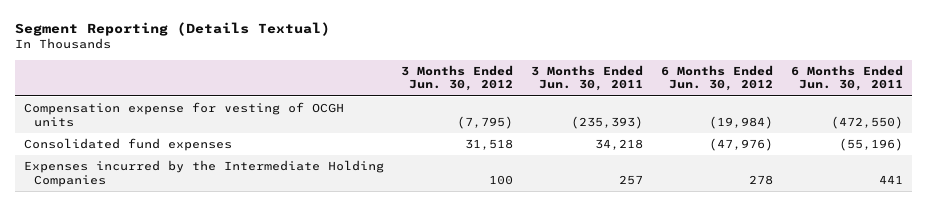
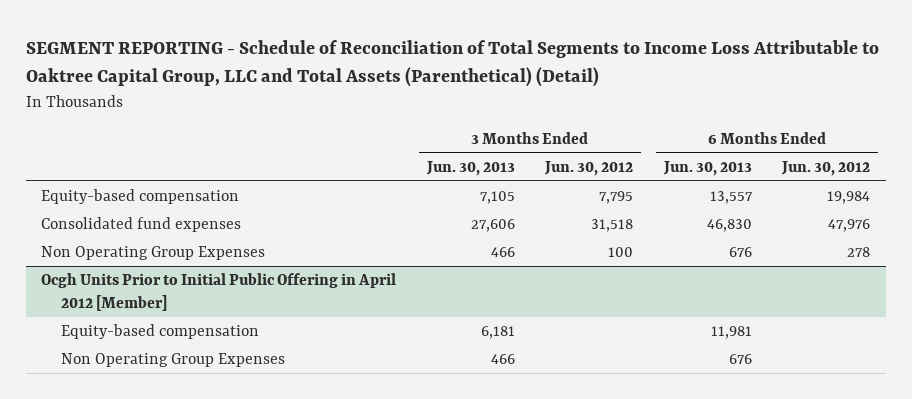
[14,21,330,36] Segment Reporting (Details Textual) -> [26,40,880,88] SEGMENT REPORTING - Schedule of Reconciliation of Total Segments to Income Loss Attributable to Oaktree Capital Group, LLC and Total Assets (Parenthetical) (Detail)
[531,64,644,92] 3 Months Ended Jun. 30, 2011 -> none
[790,64,903,92] 6 Months Ended Jun. 30, 2011 -> none
none -> [425,161,515,177] Jun. 30, 2013
none -> [662,161,752,177] Jun. 30, 2013
[23,102,344,127] Compensation expense for vesting of OCGH units -> none
none -> [41,189,240,205] Equity-based compensation
[708,138,773,152] (47,976) -> [828,219,871,233] 47,976
[23,160,384,187] Expenses incurred by the Intermediate Holding Companies -> [41,246,266,261] Non Operating Group Expenses
none -> [41,273,397,311] Ocgh Units Prior to Initial Public Offering in April 2012 [Member]
none -> [61,324,260,340] Equity-based compensation
none -> [61,353,286,368] Non Operating Group Expenses

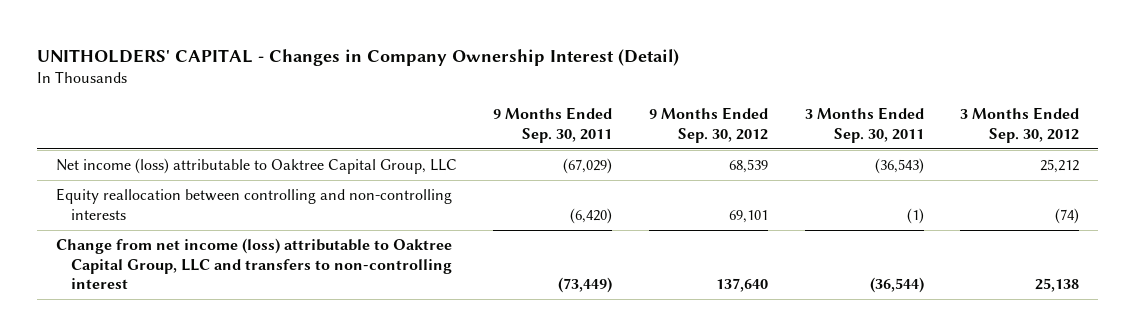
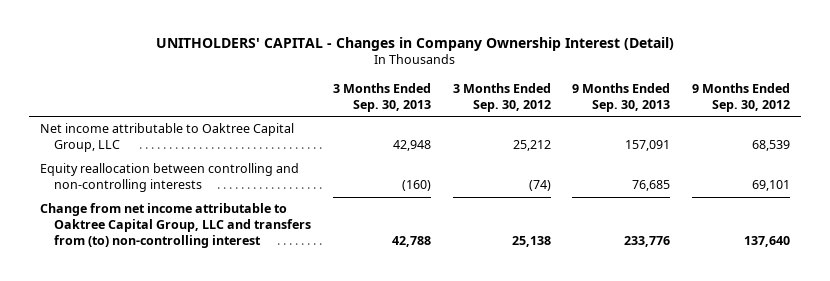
[493,107,613,143] 9 Months Ended Sep. 30, 2011 -> none
[804,107,924,143] 3 Months Ended Sep. 30, 2011 -> none
none -> [333,83,432,112] 3 Months Ended Sep. 30, 2013
none -> [572,83,671,112] 9 Months Ended Sep. 30, 2013
[55,158,457,175] Net income (loss) attributable to Oaktree Capital Group, LLC -> [39,123,294,153] Net income attributable to Oaktree Capital Group, LLC
[55,238,452,290] Change from net income (loss) attributable to Oaktree Capital Group, LLC and transfers to non-controlling interest -> [39,203,312,248] Change from net income attributable to Oaktree Capital Group, LLC and transfers from (to) non-controlling interest

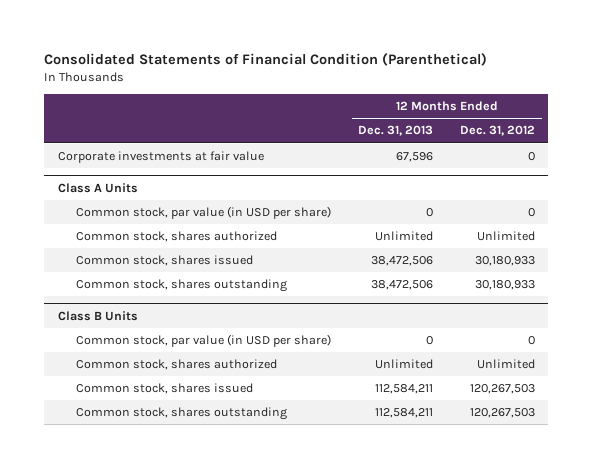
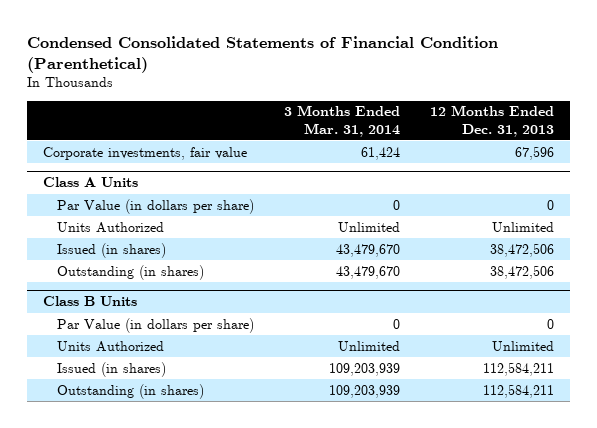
[44,53,488,67] Consolidated Statements of Financial Condition (Parenthetical) -> [27,36,499,74] Condensed Consolidated Statements of Financial Condition (Parenthetical)
[460,125,536,137] Dec. 31, 2012 -> none
none -> [284,105,401,137] 3 Months Ended Mar. 31, 2014
[57,151,264,164] Corporate investments at fair value -> [42,146,247,160] Corporate investments, fair value
[76,206,332,220] Common stock, par value (in USD per share) -> [57,198,255,214] Par Value (in dollars per share)
[76,231,278,243] Common stock, shares authorized -> [57,221,165,233] Units Authorized
[76,255,254,267] Common stock, shares issued -> [57,242,167,258] Issued (in shares)
[76,279,288,293] Common stock, shares outstanding -> [57,264,205,280] Outstanding (in shares)
[76,334,332,348] Common stock, par value (in USD per share) -> [57,317,255,333] Par Value (in dollars per share)
[76,359,278,371] Common stock, shares authorized -> [57,340,165,352] Units Authorized
[76,383,254,395] Common stock, shares issued -> [57,361,167,377] Issued (in shares)
[76,407,288,421] Common stock, shares outstanding -> [57,383,205,399] Outstanding (in shares)

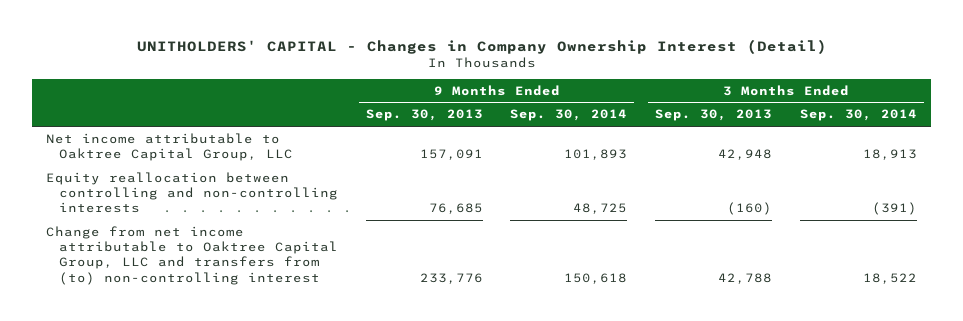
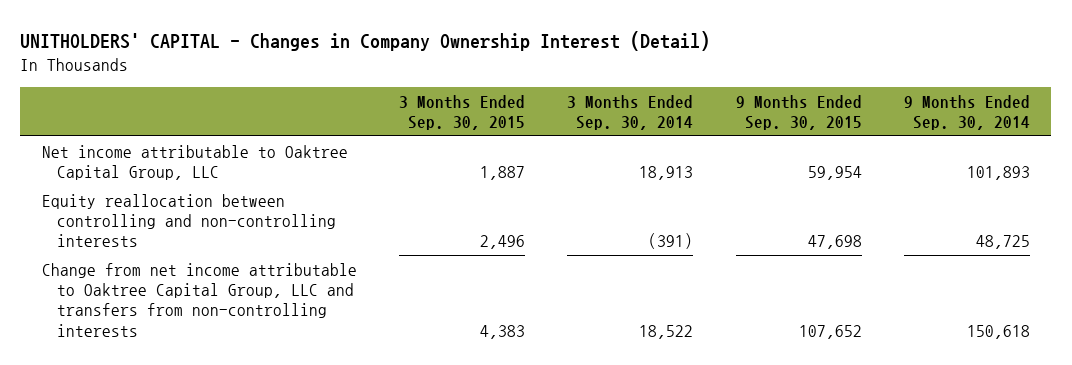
[365,109,483,122] Sep. 30, 2013 -> none
[655,109,773,122] Sep. 30, 2013 -> none
none -> [398,94,525,131] 3 Months Ended Sep. 30, 2015
none -> [735,94,862,131] 9 Months Ended Sep. 30, 2015
[46,225,339,285] Change from net income attributable to Oaktree Capital Group, LLC and transfers from (to) non-controlling interest -> [41,262,357,337] Change from net income attributable to Oaktree Capital Group, LLC and transfers from non-controlling interests

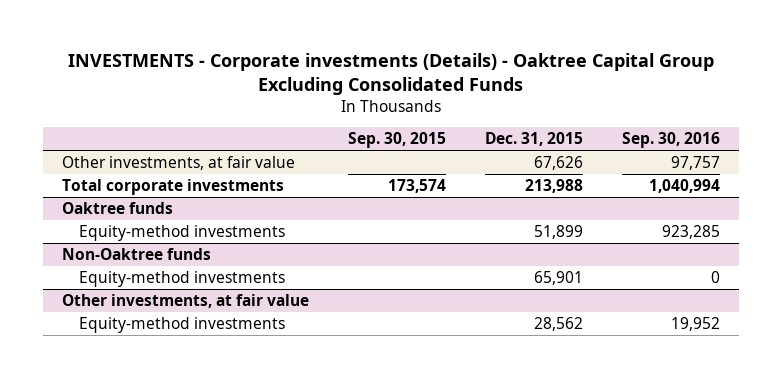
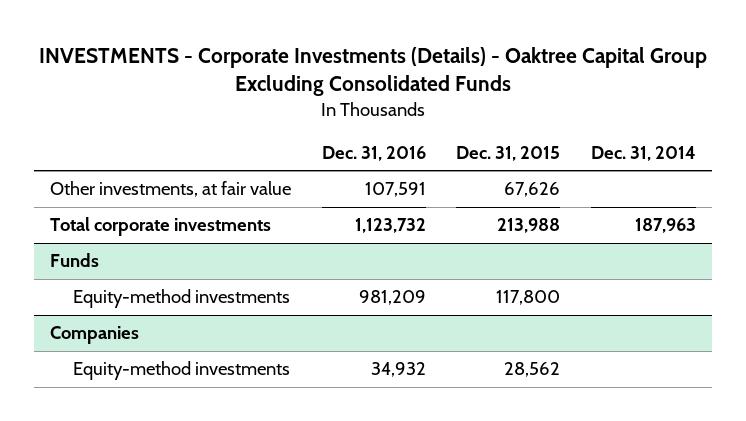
[68,52,715,95] INVESTMENTS - Corporate investments (Details) - Oaktree Capital Group Excluding Consolidated Funds -> [39,46,708,97] INVESTMENTS - Corporate Investments (Details) - Oaktree Capital Group Excluding Consolidated Funds
[348,132,447,149] Sep. 30, 2015 -> none
[621,132,720,149] Sep. 30, 2016 -> none
none -> [321,145,426,161] Dec. 31, 2016
none -> [591,145,697,161] Dec. 31, 2014
[78,271,285,288] Equity-method investments -> none
[62,294,310,309] Other investments, at fair value -> none
[62,202,174,215] Oaktree funds -> [49,253,99,268] Funds
[534,225,584,240] 51,899 -> [496,290,561,306] 117,800
[62,248,212,261] Non-Oaktree funds -> [49,326,139,345] Companies

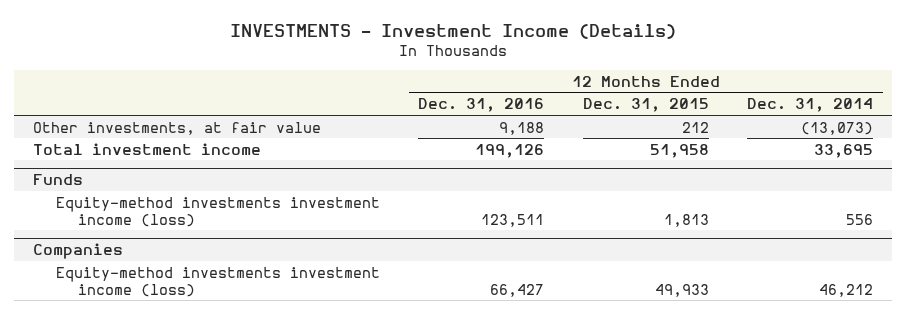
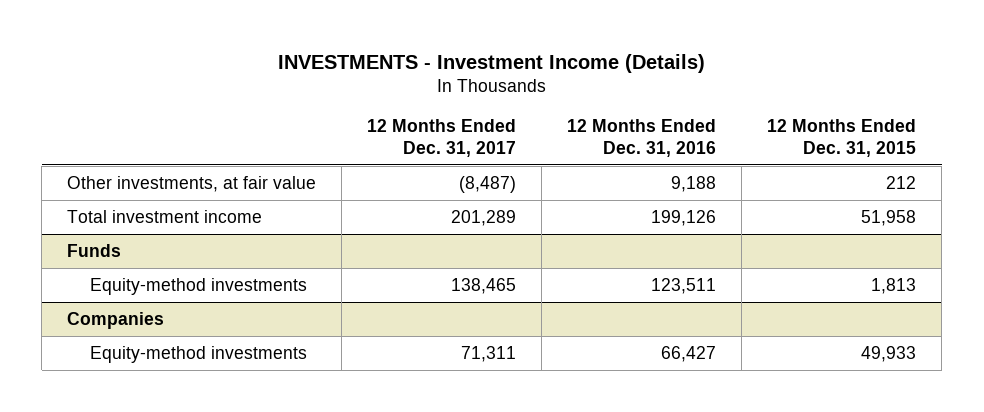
[747,98,874,113] Dec. 31, 2014 -> none
none -> [367,119,517,157] 12 Months Ended Dec. 31, 2017
[55,196,380,227] Equity-method investments investment income (loss) -> [89,277,307,295] Equity-method investments
[55,266,380,297] Equity-method investments investment income (loss) -> [89,345,307,363] Equity-method investments

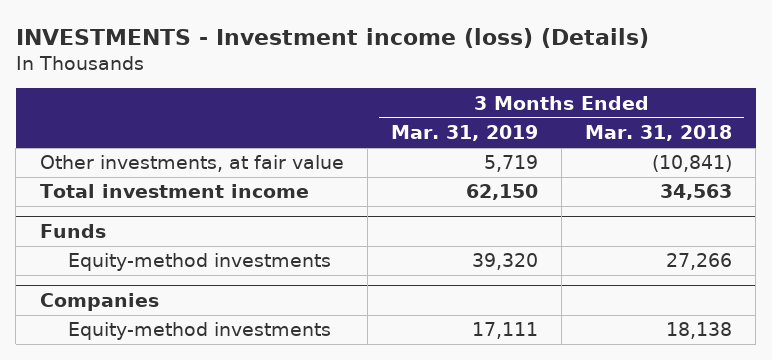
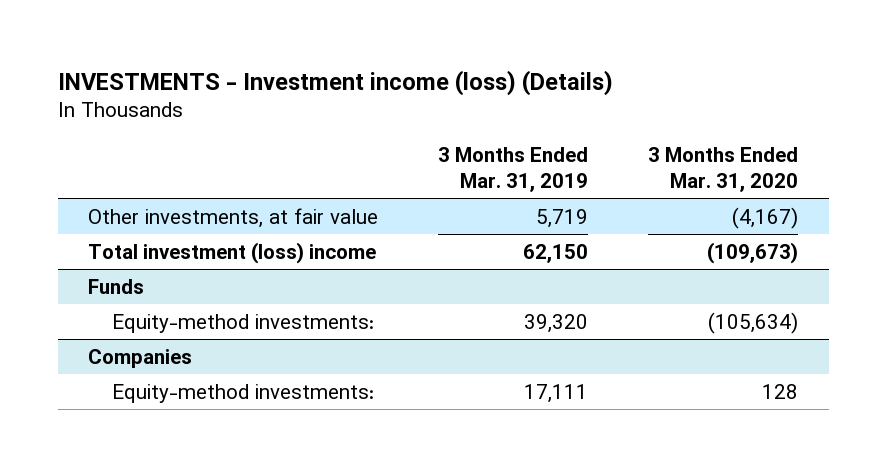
[585,125,733,142] Mar. 31, 2018 -> none
none -> [648,147,799,192] 3 Months Ended Mar. 31, 2020
[39,184,309,199] Total investment income -> [88,241,377,264] Total investment (loss) income
[67,253,331,272] Equity-method investments -> [111,313,374,333] Equity-method investments:
[67,322,331,341] Equity-method investments -> [111,383,374,403] Equity-method investments:

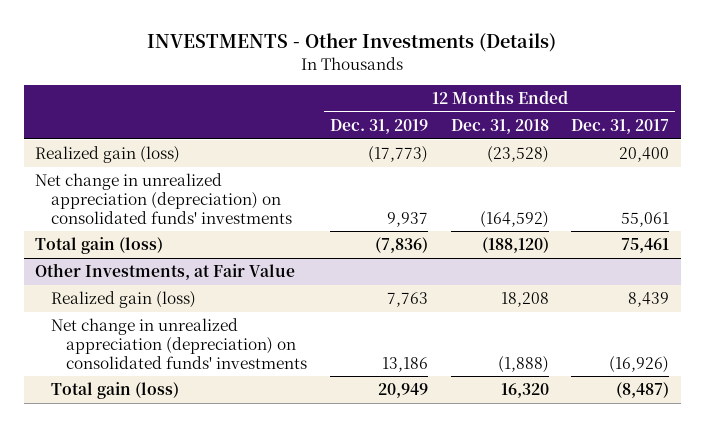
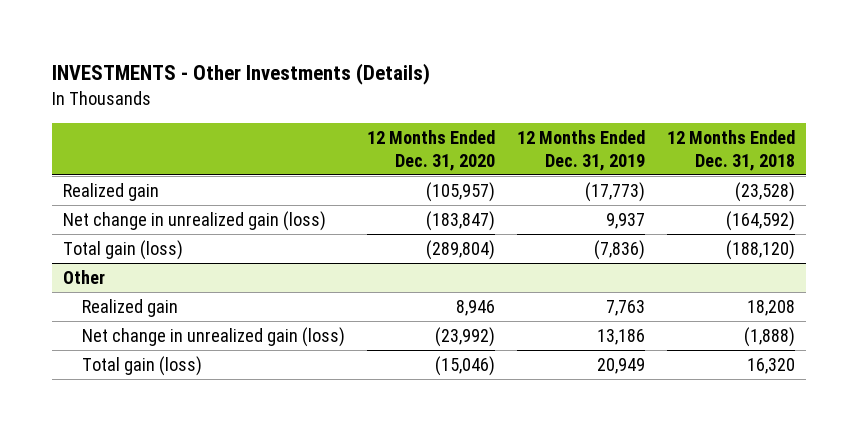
[571,119,670,135] Dec. 31, 2017 -> none
none -> [366,129,495,171] 12 Months Ended Dec. 31, 2020
[35,146,181,164] Realized gain (loss) -> [63,182,160,201] Realized gain
[35,173,292,224] Net change in unrealized appreciation (depreciation) on consolidated funds' investments -> [63,210,327,231] Net change in unrealized gain (loss)
[35,263,296,281] Other Investments, at Fair Value -> [63,269,106,284] Other
[50,291,196,309] Realized gain (loss) -> [81,298,178,317] Realized gain
[50,318,308,369] Net change in unrealized appreciation (depreciation) on consolidated funds' investments -> [81,326,345,347] Net change in unrealized gain (loss)

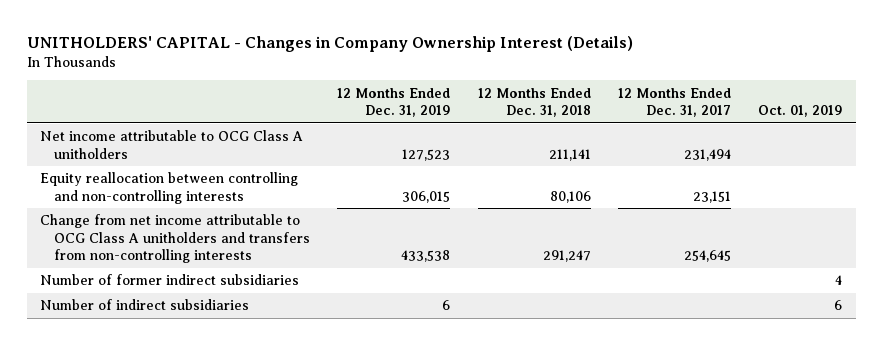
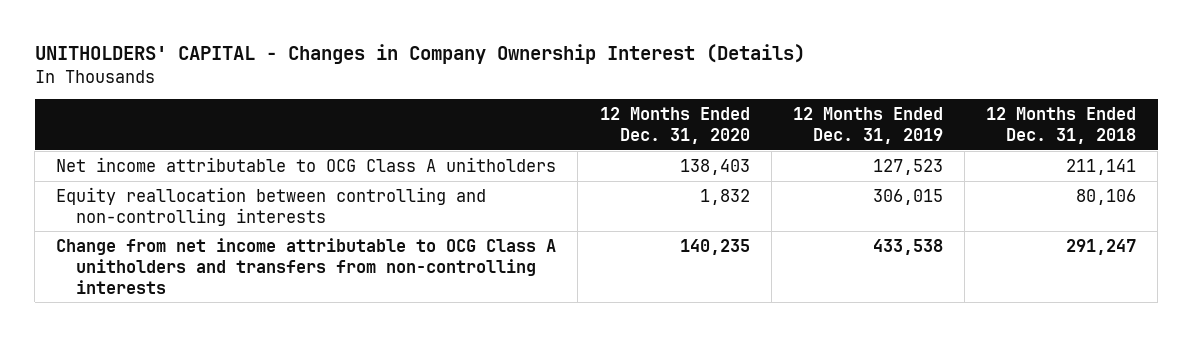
[617,87,731,118] 12 Months Ended Dec. 31, 2017 -> none
[758,105,843,118] Oct. 01, 2019 -> none
none -> [599,106,750,144] 12 Months Ended Dec. 31, 2020
[40,274,300,286] Number of former indirect subsidiaries -> none
[40,299,250,311] Number of indirect subsidiaries -> none

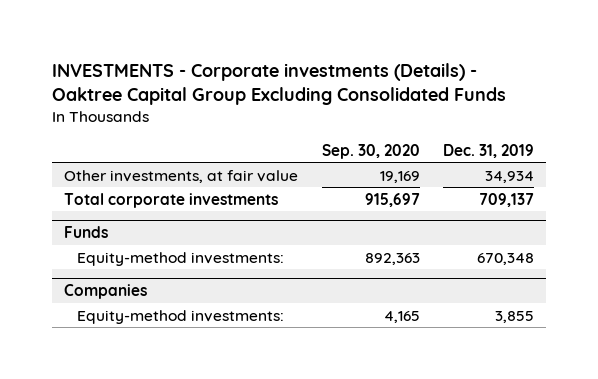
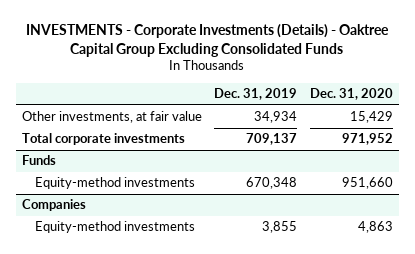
[52,62,507,105] INVESTMENTS - Corporate investments (Details) - Oaktree Capital Group Excluding Consolidated Funds -> [26,23,390,57] INVESTMENTS - Corporate Investments (Details) - Oaktree Capital Group Excluding Consolidated Funds
[321,143,420,159] Sep. 30, 2020 -> none
none -> [309,88,393,101] Dec. 31, 2020
[77,251,285,266] Equity-method investments: -> [34,177,195,190] Equity-method investments
[77,309,285,324] Equity-method investments: -> [34,221,195,234] Equity-method investments

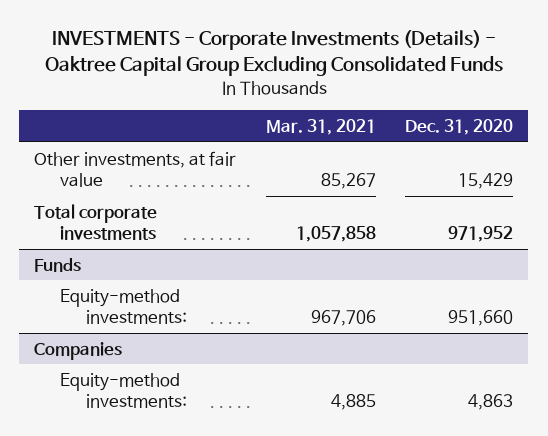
[214,88,298,101] Dec. 31, 2019 -> none
none -> [265,118,376,135] Mar. 31, 2021
[34,177,195,190] Equity-method investments -> [59,288,187,324] Equity-method investments:
[34,221,195,234] Equity-method investments -> [59,372,187,408] Equity-method investments:

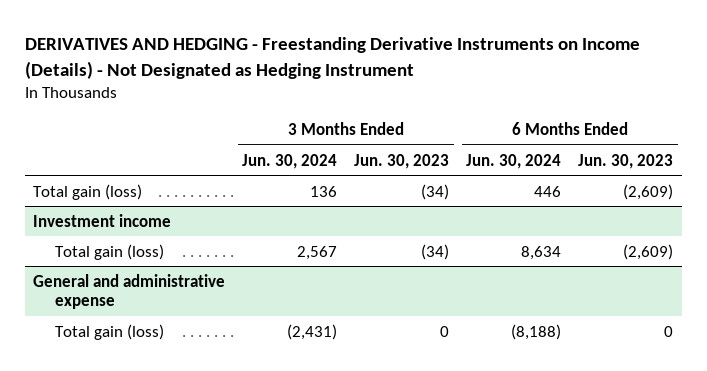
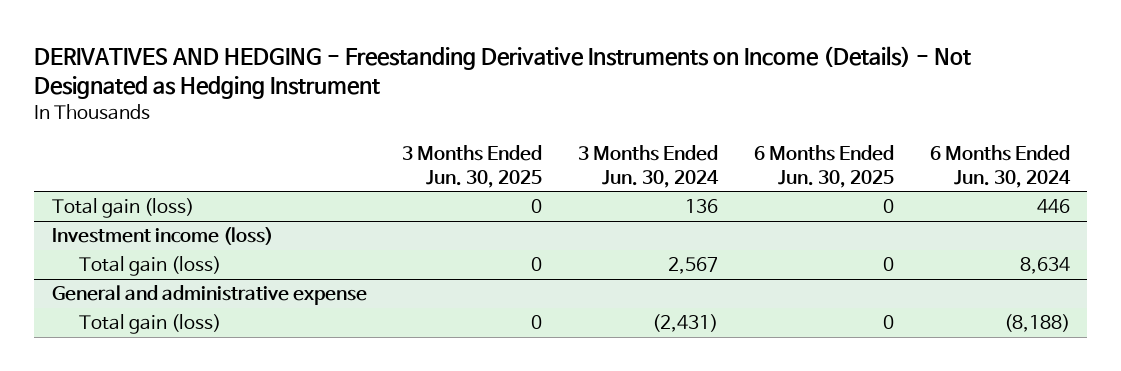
[354,153,450,169] Jun. 30, 2023 -> none
[578,153,674,169] Jun. 30, 2023 -> none
none -> [402,144,543,188] 3 Months Ended Jun. 30, 2025
none -> [753,144,894,188] 6 Months Ended Jun. 30, 2025
[33,213,172,227] Investment income -> [51,227,273,246] Investment income (loss)

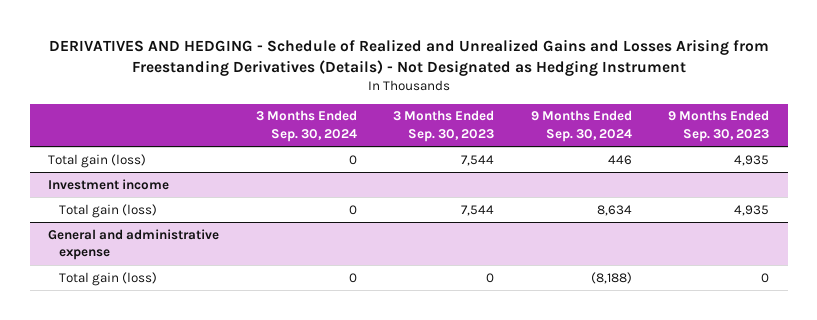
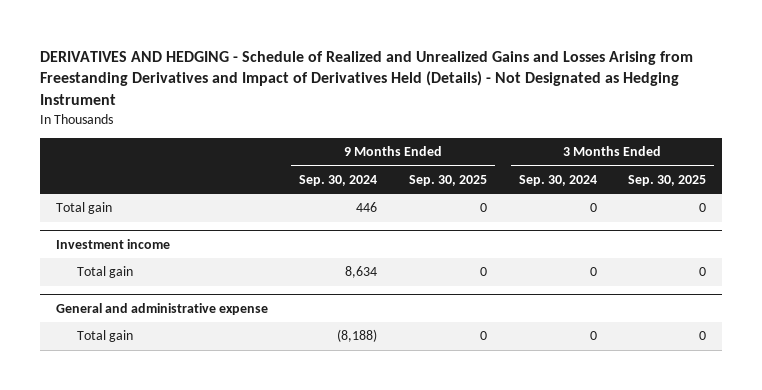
[48,38,769,76] DERIVATIVES AND HEDGING - Schedule of Realized and Unrealized Gains and Losses Arising from Freestanding Derivatives (Details) - Not Designated as Hedging Instrument -> [39,50,693,105] DERIVATIVES AND HEDGING - Schedule of Realized and Unrealized Gains and Losses Arising from Freestanding Derivatives and Impact of Derivatives Held (Details) - Not Designated as Hedging Instrument
[393,110,495,143] 3 Months Ended Sep. 30, 2023 -> none
[668,110,770,143] 9 Months Ended Sep. 30, 2023 -> none
none -> [408,175,487,187] Sep. 30, 2025
none -> [628,175,707,187] Sep. 30, 2025
[47,153,146,168] Total gain (loss) -> [55,202,112,215] Total gain
[58,203,157,218] Total gain (loss) -> [76,266,133,279] Total gain
[58,271,157,286] Total gain (loss) -> [76,330,133,343] Total gain

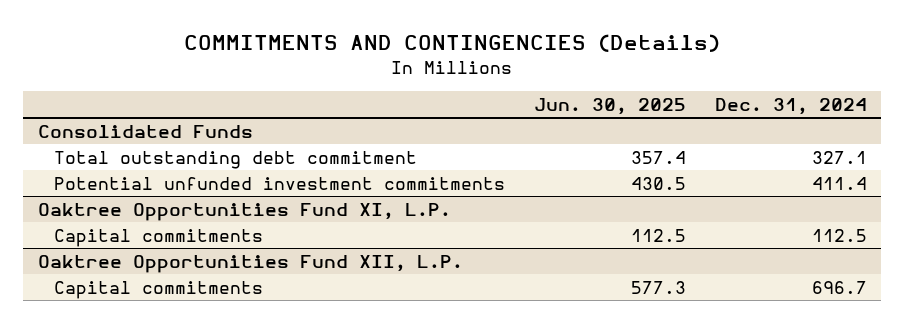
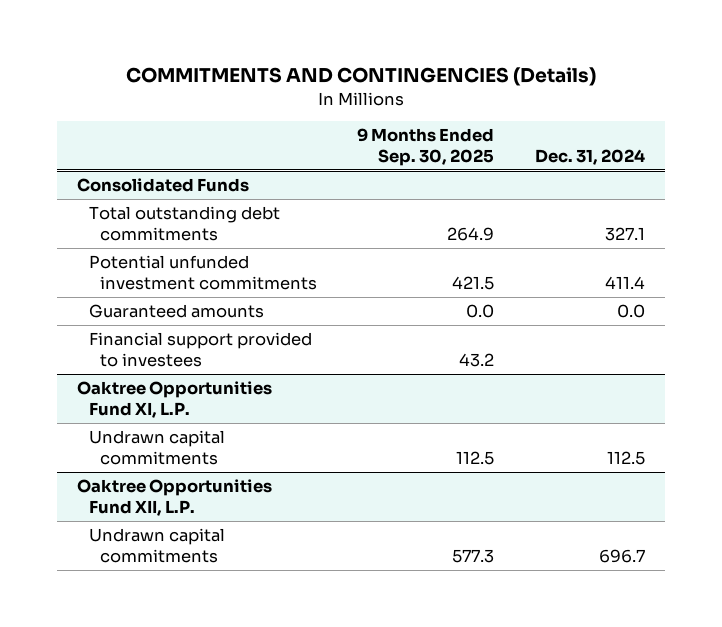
[533,97,686,115] Jun. 30, 2025 -> none
none -> [357,128,495,166] 9 Months Ended Sep. 30, 2025
[53,150,417,169] Total outstanding debt commitment -> [88,206,280,241] Total outstanding debt commitments
none -> [88,304,264,319] Guaranteed amounts
none -> [88,332,312,367] Financial support provided to investees
[53,228,263,247] Capital commitments -> [88,430,225,465] Undrawn capital commitments
[53,280,263,299] Capital commitments -> [88,528,225,563] Undrawn capital commitments

